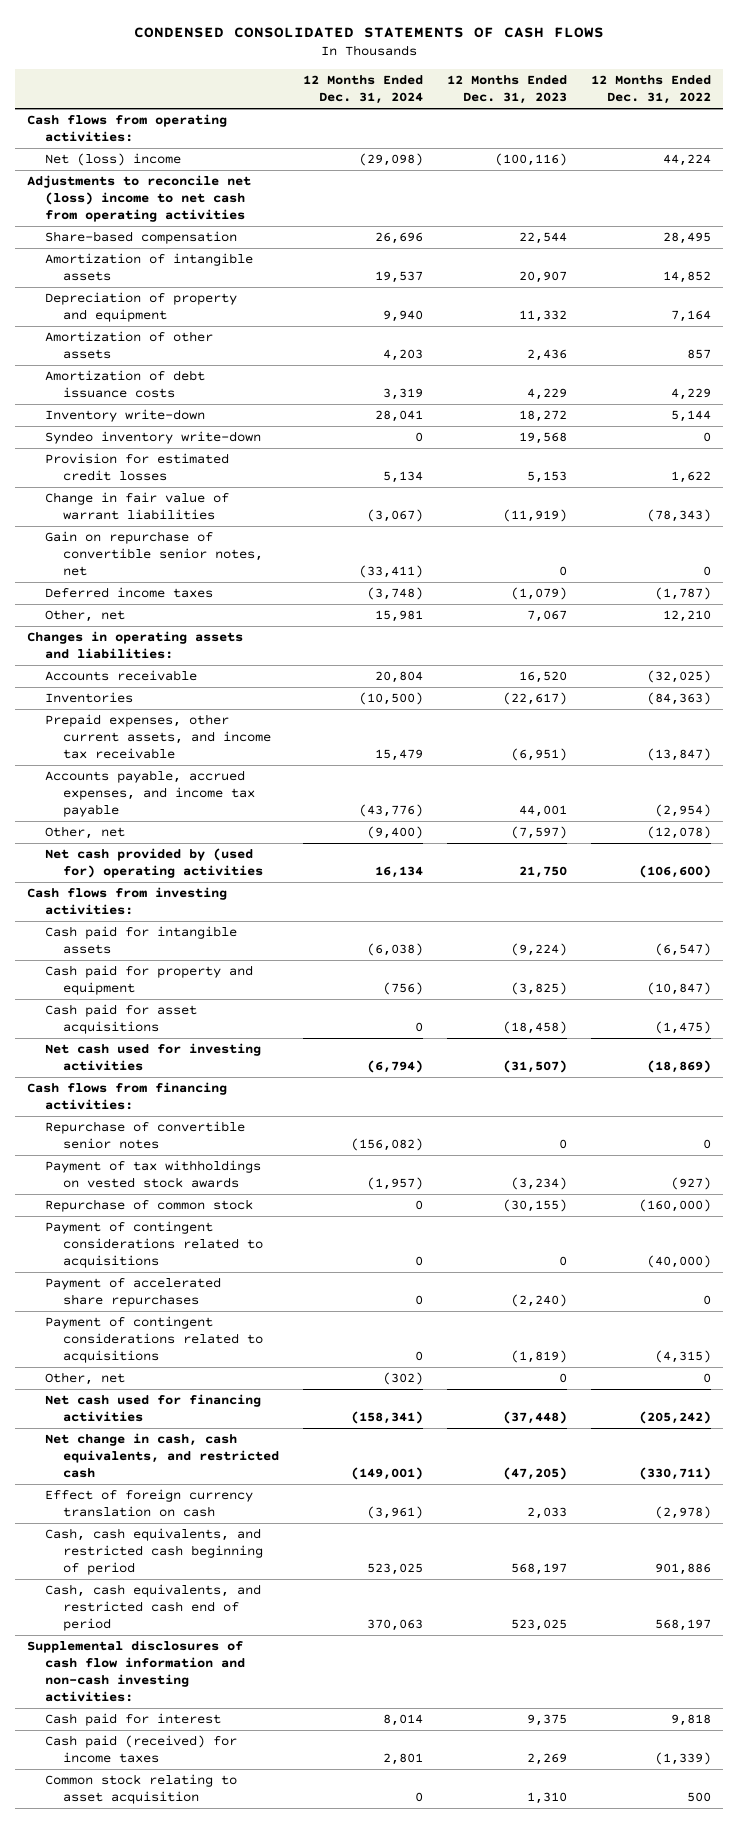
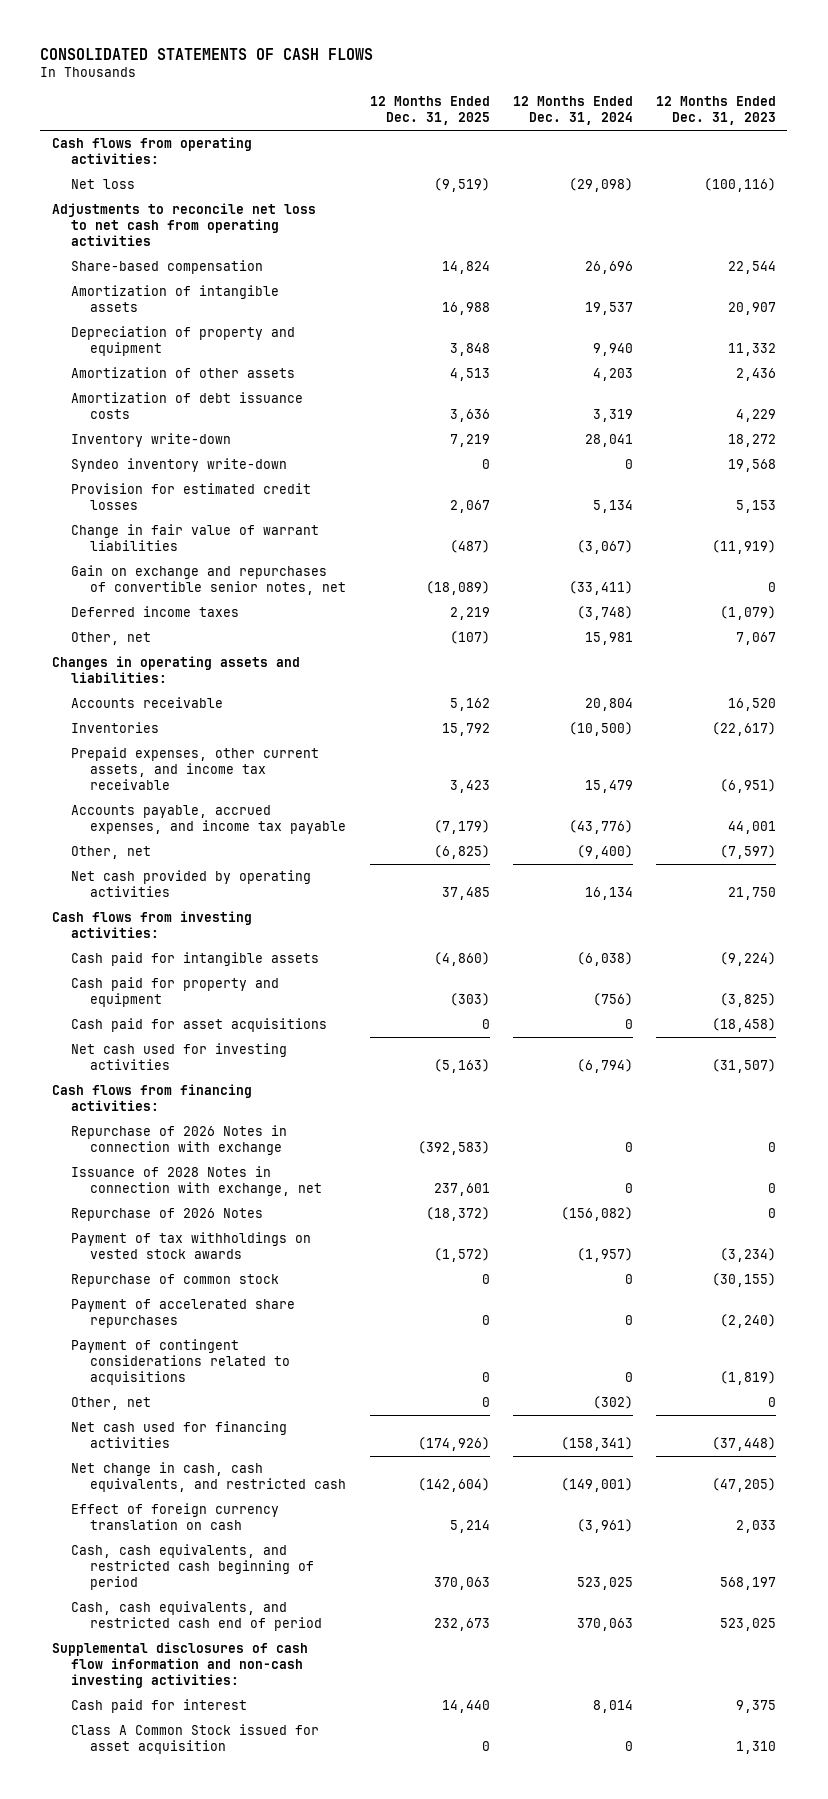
[133,26,604,38] CONDENSED CONSOLIDATED STATEMENTS OF CASH FLOWS -> [40,47,374,60] CONSOLIDATED STATEMENTS OF CASH FLOWS
[591,75,712,105] 12 Months Ended Dec. 31, 2022 -> none
none -> [369,96,490,126] 12 Months Ended Dec. 31, 2025
[45,153,182,167] Net (loss) income -> [71,178,136,189] Net loss
[26,175,251,223] Adjustments to reconcile net (loss) income to net cash from operating activities -> [51,202,316,246] Adjustments to reconcile net loss to net cash from operating activities
[45,531,264,577] Gain on repurchase of convertible senior notes, net -> [71,564,347,595] Gain on exchange and repurchases of convertible senior notes, net
[45,848,264,879] Net cash provided by (used for) operating activities -> [71,869,312,897] Net cash provided by operating activities
none -> [71,1124,288,1155] Repurchase of 2026 Notes in connection with exchange
none -> [71,1165,323,1196] Issuance of 2028 Notes in connection with exchange, net
[45,1121,246,1150] Repurchase of convertible senior notes -> [71,1207,264,1221] Repurchase of 2026 Notes
[45,1221,264,1269] Payment of contingent considerations related to acquisitions -> none
[45,1735,238,1764] Cash paid (received) for income taxes -> none
[45,1774,238,1805] Common stock relating to asset acquisition -> [71,1723,320,1754] Class A Common Stock issued for asset acquisition

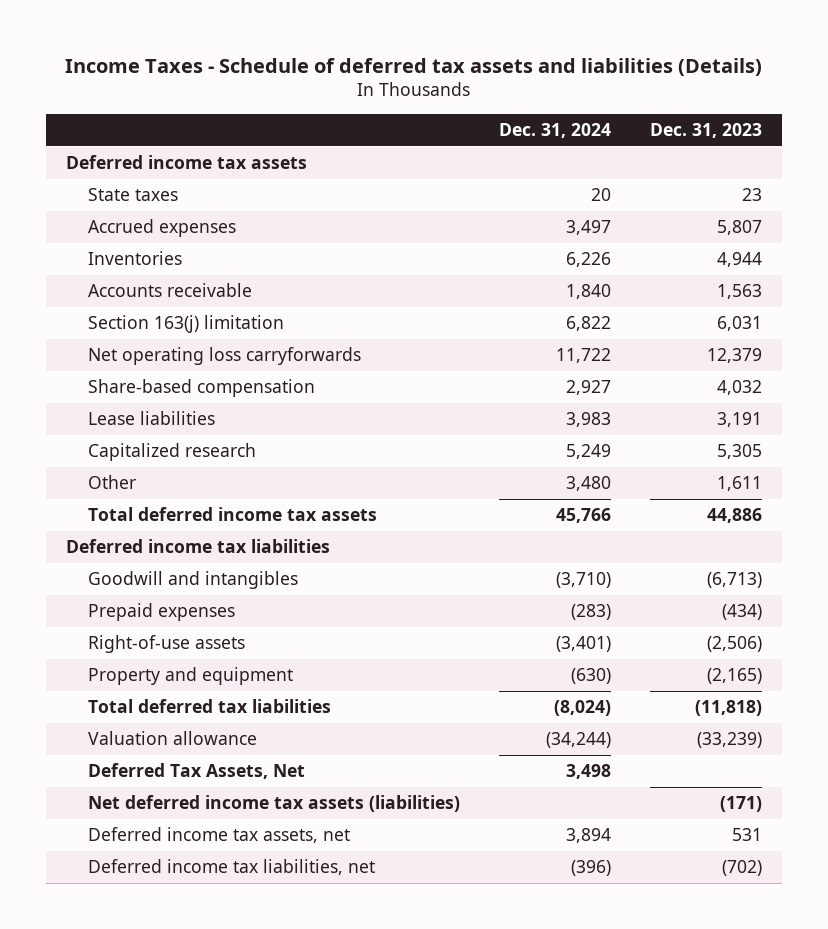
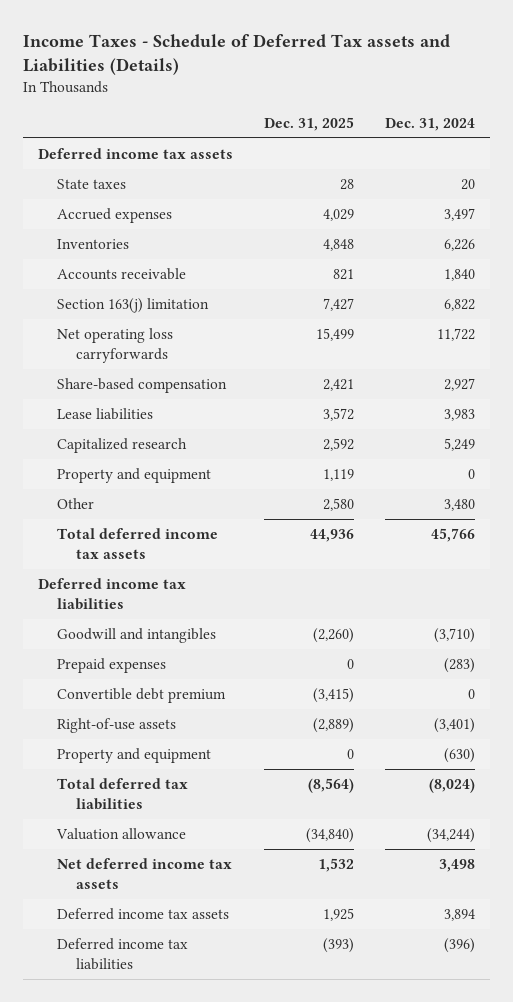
[65,57,763,76] Income Taxes - Schedule of deferred tax assets and liabilities (Details) -> [22,33,450,76] Income Taxes - Schedule of Deferred Tax assets and Liabilities (Details)
[650,122,763,138] Dec. 31, 2023 -> none
none -> [264,117,355,132] Dec. 31, 2025
none -> [56,468,211,484] Property and equipment
none -> [56,688,226,704] Convertible debt premium
[87,795,460,813] Net deferred income tax assets (liabilities) -> none
[87,763,305,780] Deferred Tax Assets, Net -> [56,858,232,890] Net deferred income tax assets
[87,827,350,844] Deferred income tax assets, net -> [56,908,229,921] Deferred income tax assets
[87,859,375,876] Deferred income tax liabilities, net -> [56,938,188,971] Deferred income tax liabilities

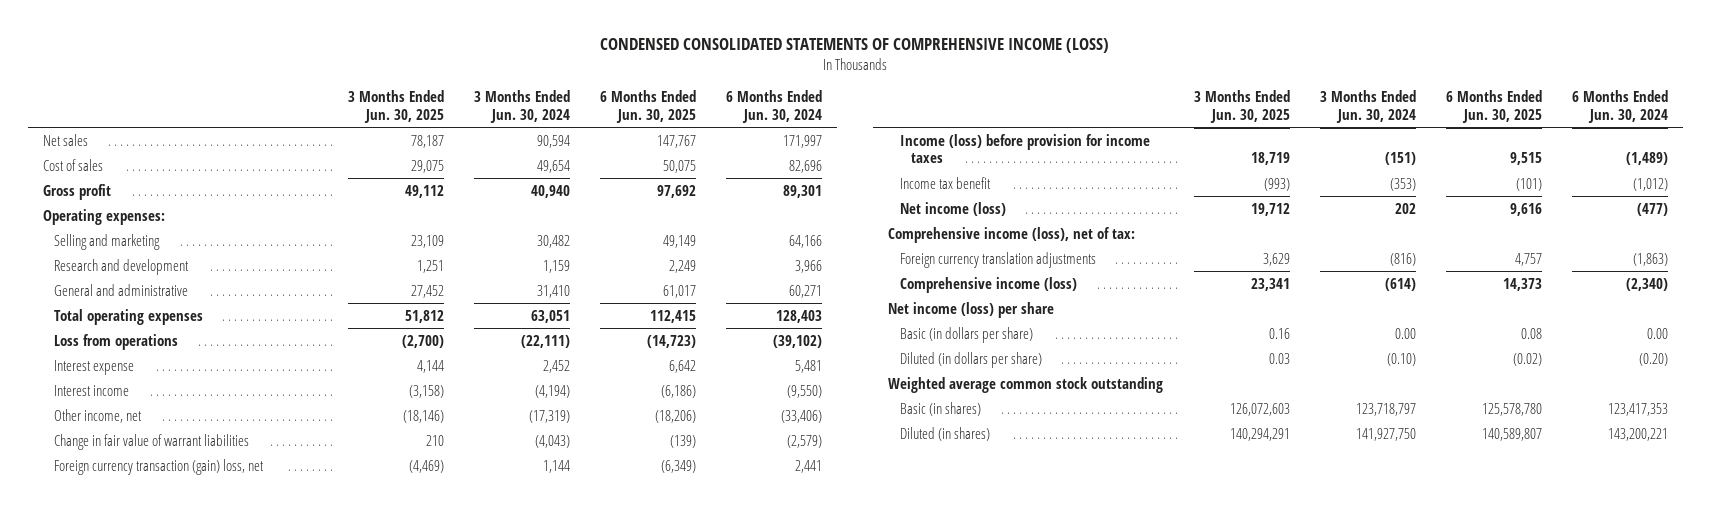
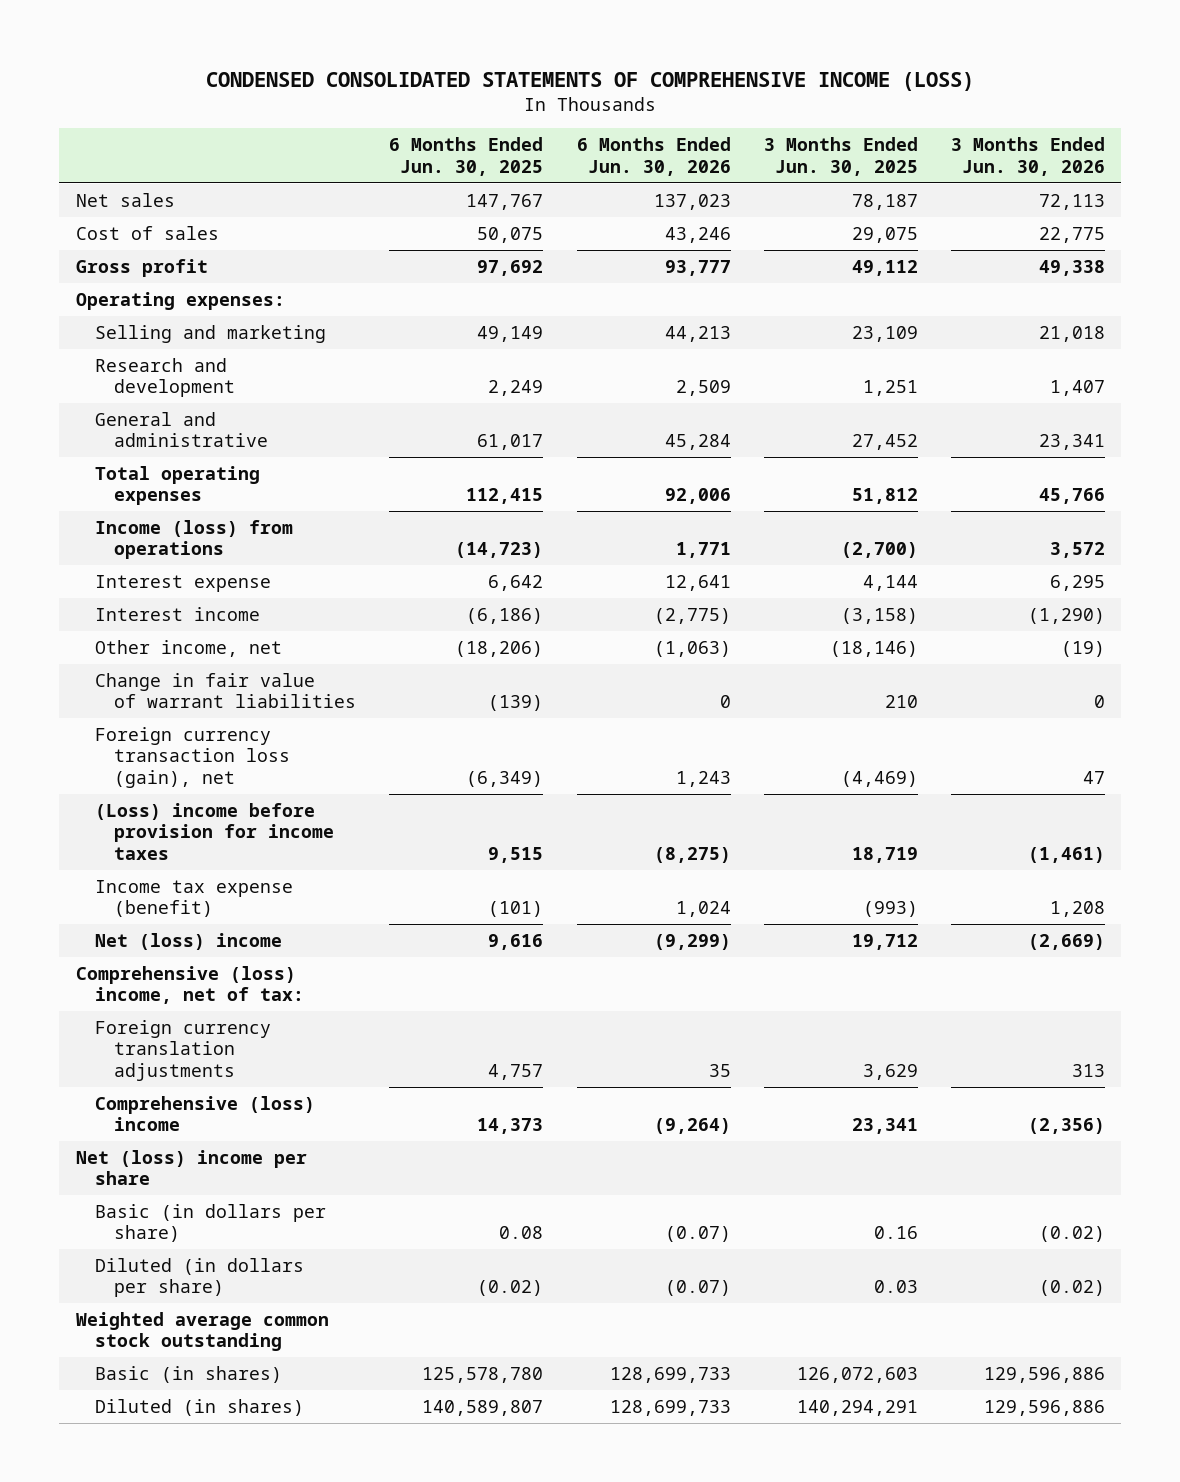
[473,90,570,123] 3 Months Ended Jun. 30, 2024 -> none
[725,90,822,123] 6 Months Ended Jun. 30, 2024 -> none
none -> [576,137,731,176] 6 Months Ended Jun. 30, 2026
none -> [950,137,1105,176] 3 Months Ended Jun. 30, 2026
[53,333,178,350] Loss from operations -> [94,519,293,560] Income (loss) from operations
[53,458,264,475] Foreign currency transaction (gain) loss, net -> [94,726,291,789] Foreign currency transaction loss (gain), net
[899,133,1150,164] Income (loss) before provision for income taxes -> [94,802,335,861] (Loss) income before provision for income taxes
[899,176,991,189] Income tax benefit -> [94,879,293,918] Income tax expense (benefit)
[899,201,1006,216] Net income (loss) -> [94,932,282,950] Net (loss) income
[888,226,1136,243] Comprehensive income (loss), net of tax: -> [75,965,304,1005] Comprehensive (loss) income, net of tax:
[899,276,1077,293] Comprehensive income (loss) -> [94,1095,315,1132] Comprehensive (loss) income
[888,301,1055,318] Net income (loss) per share -> [75,1149,307,1186] Net (loss) income per share

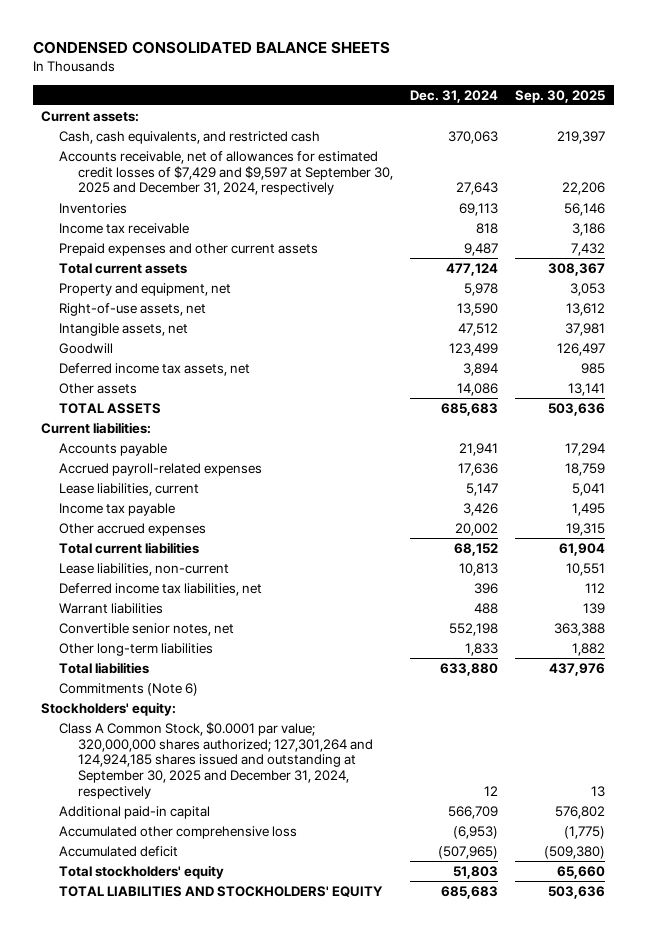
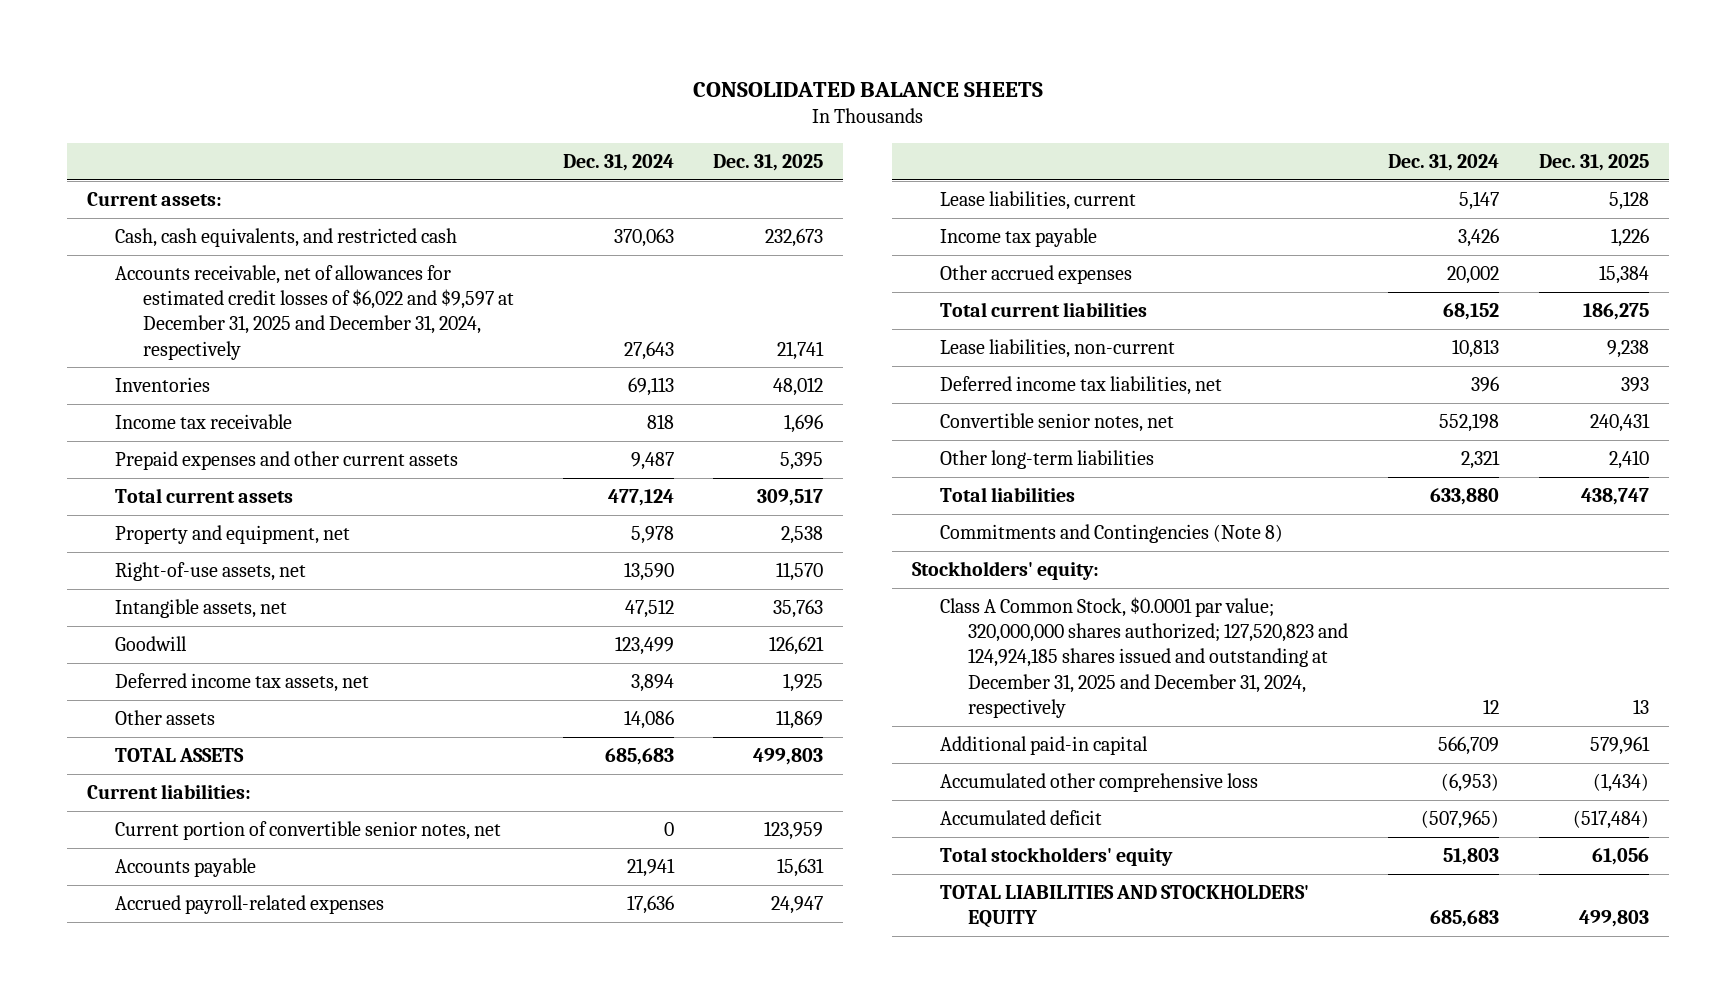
[32,41,390,55] CONDENSED CONSOLIDATED BALANCE SHEETS -> [692,82,1043,98] CONSOLIDATED BALANCE SHEETS
[515,89,606,103] Sep. 30, 2025 -> none
none -> [713,153,824,171] Dec. 31, 2025
[59,150,393,196] Accounts receivable, net of allowances for estimated credit losses of $7,429 and $9,597 at September 30, 2025 and December 31, 2024, respectively -> [114,264,514,360] Accounts receivable, net of allowances for estimated credit losses of $6,022 and $9,597 at December 31, 2025 and December 31, 2024, respectively
none -> [114,820,501,840] Current portion of convertible senior notes, net
[59,602,164,614] Warrant liabilities -> none
[464,642,498,656] 1,833 -> [1460,449,1500,469] 2,321
[59,682,199,696] Commitments (Note 6) -> [940,523,1284,543] Commitments and Contingencies (Note 8)
[59,721,373,799] Class A Common Stock, $0.0001 par value; 320,000,000 shares authorized; 127,301,264 and 124,924,185 shares issued and outstanding at September 30, 2025 and December 31, 2024, respectively -> [940,596,1349,718] Class A Common Stock, $0.0001 par value; 320,000,000 shares authorized; 127,520,823 and 124,924,185 shares issued and outstanding at December 31, 2025 and December 31, 2024, respectively

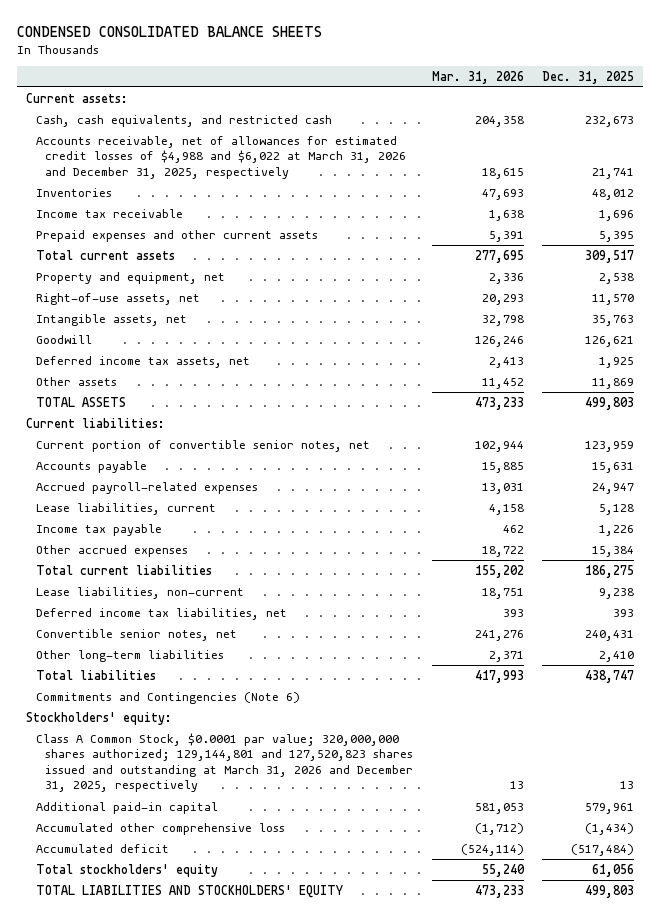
[692,82,1043,98] CONSOLIDATED BALANCE SHEETS -> [17,25,323,37] CONDENSED CONSOLIDATED BALANCE SHEETS
[562,153,674,171] Dec. 31, 2024 -> none
none -> [431,70,524,84] Mar. 31, 2026
[114,264,514,360] Accounts receivable, net of allowances for estimated credit losses of $6,022 and $9,597 at December 31, 2025 and December 31, 2024, respectively -> [35,135,407,179] Accounts receivable, net of allowances for estimated credit losses of $4,988 and $6,022 at March 31, 2026 and December 31, 2025, respectively
[940,523,1284,543] Commitments and Contingencies (Note 8) -> [35,691,300,704] Commitments and Contingencies (Note 6)
[940,596,1349,718] Class A Common Stock, $0.0001 par value; 320,000,000 shares authorized; 127,520,823 and 124,924,185 shares issued and outstanding at December 31, 2025 and December 31, 2024, respectively -> [35,732,414,793] Class A Common Stock, $0.0001 par value; 320,000,000 shares authorized; 129,144,801 and 127,520,823 shares issued and outstanding at March 31, 2026 and December 31, 2025, respectively

